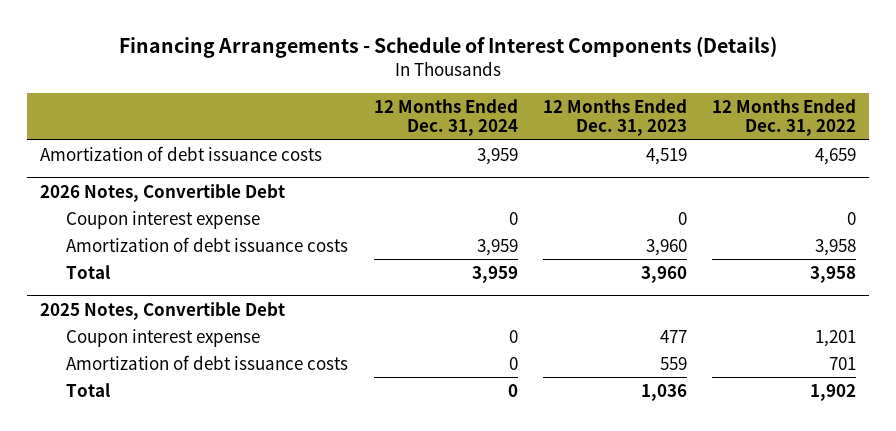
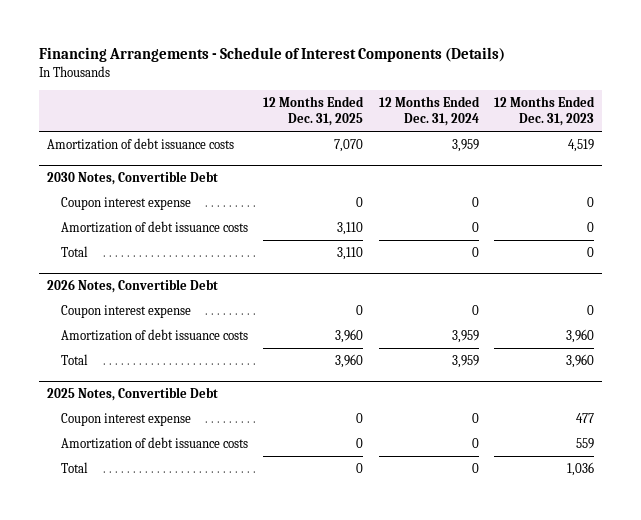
[712,98,857,137] 12 Months Ended Dec. 31, 2022 -> none
none -> [263,96,365,127] 12 Months Ended Dec. 31, 2025
none -> [46,171,218,186] 2030 Notes, Convertible Debt
none -> [61,196,192,210] Coupon interest expense
none -> [61,220,249,233] Amortization of debt issuance costs
none -> [61,245,89,257] Total

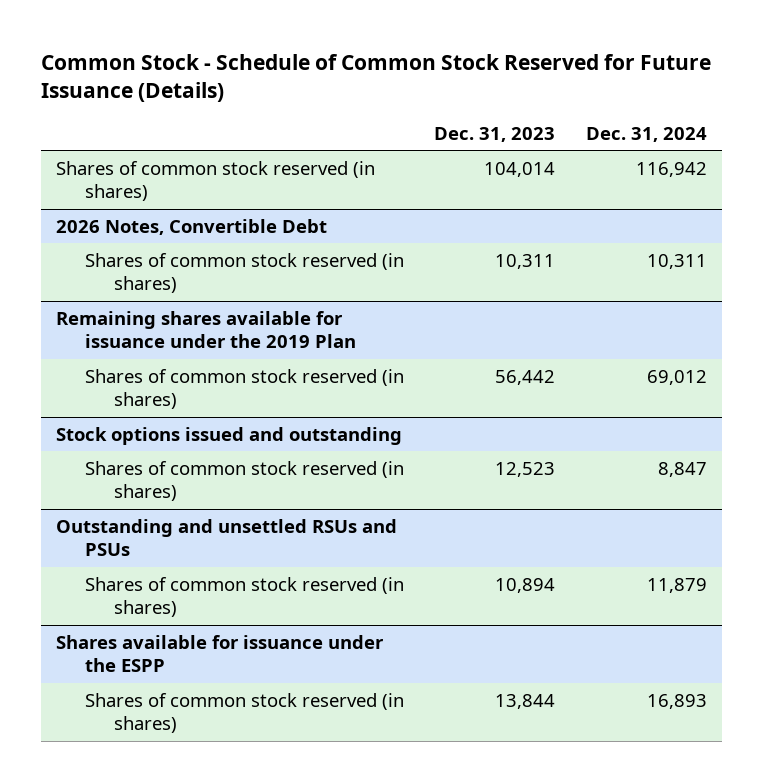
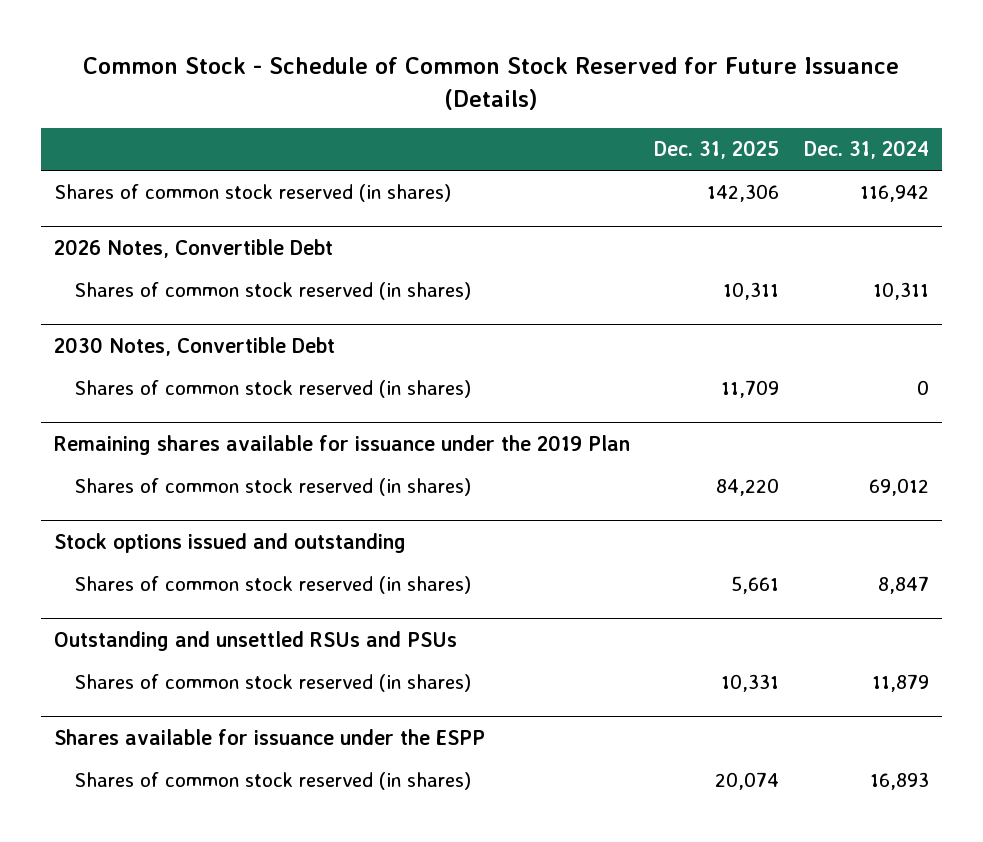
[434,126,556,142] Dec. 31, 2023 -> none
none -> [654,140,780,160] Dec. 31, 2025
none -> [53,336,335,356] 2030 Notes, Convertible Debt
none -> [74,380,472,399] Shares of common stock reserved (in shares)

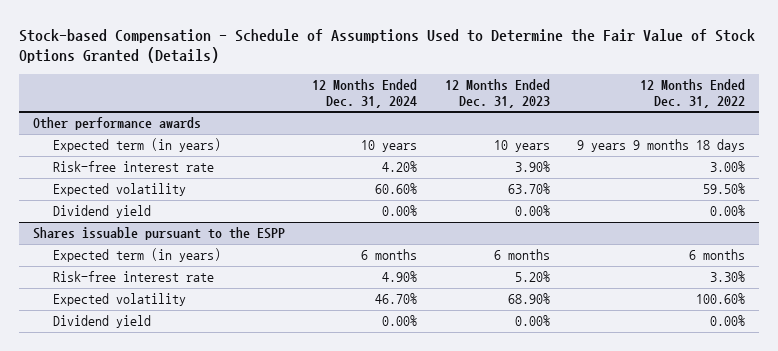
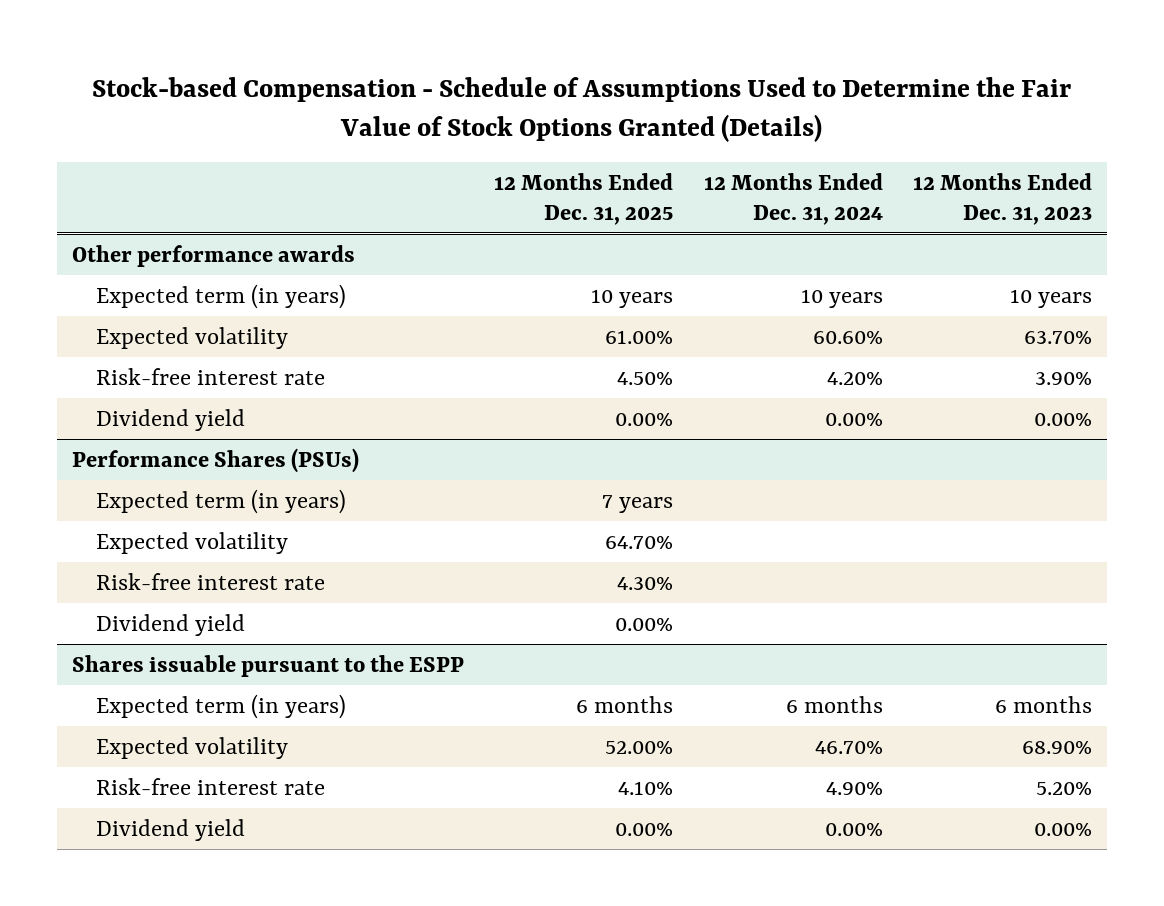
[640,78,746,108] 12 Months Ended Dec. 31, 2022 -> none
none -> [494,172,674,225] 12 Months Ended Dec. 31, 2025
[53,161,215,173] Risk-free interest rate -> [96,367,326,385] Risk-free interest rate
none -> [71,447,359,473] Performance Shares (PSUs)
none -> [96,488,347,514] Expected term (in years)
none -> [96,531,289,554] Expected volatility
none -> [96,572,326,590] Risk-free interest rate
none -> [96,613,246,636] Dividend yield
[53,271,215,283] Risk-free interest rate -> [96,777,326,795] Risk-free interest rate

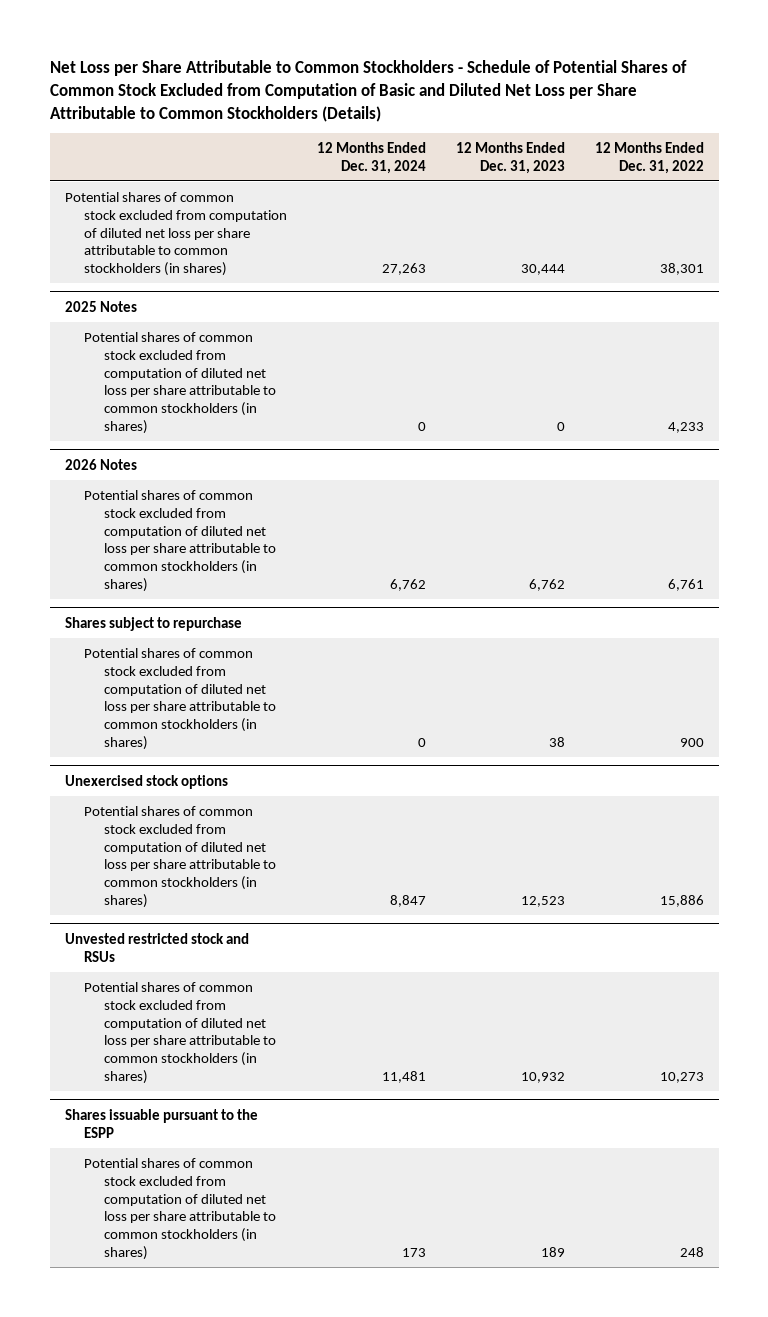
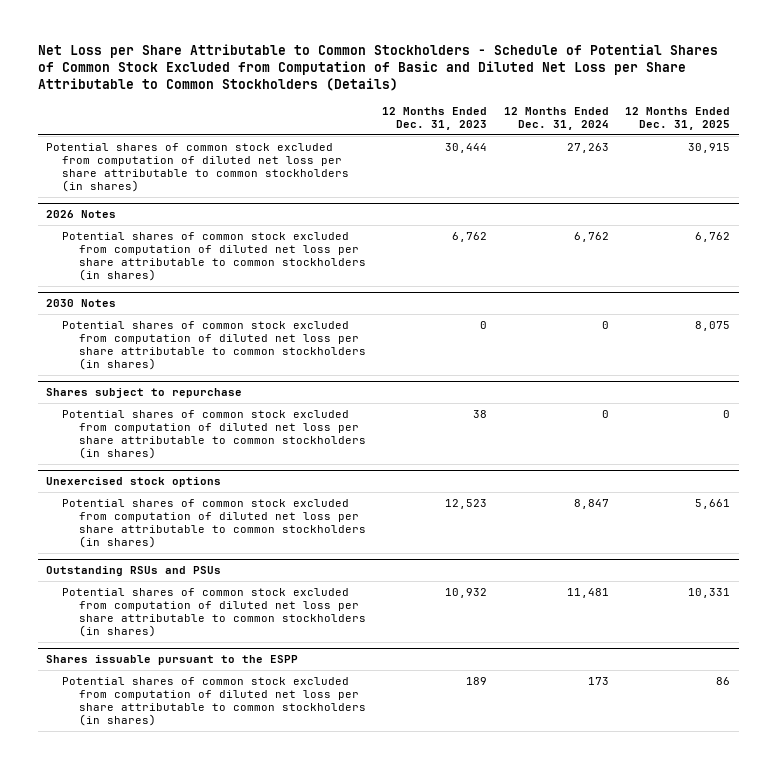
[594,141,704,174] 12 Months Ended Dec. 31, 2022 -> none
none -> [625,107,731,131] 12 Months Ended Dec. 31, 2025
[64,300,137,312] 2025 Notes -> none
[84,331,276,435] Potential shares of common stock excluded from computation of diluted net loss per share attributable to common stockholders (in shares) -> none
none -> [46,299,117,308] 2030 Notes
none -> [62,320,366,370] Potential shares of common stock excluded from computation of diluted net loss per share attributable to common stockholders (in shares)
[64,932,249,962] Unvested restricted stock and RSUs -> none
none -> [46,566,222,577] Outstanding RSUs and PSUs

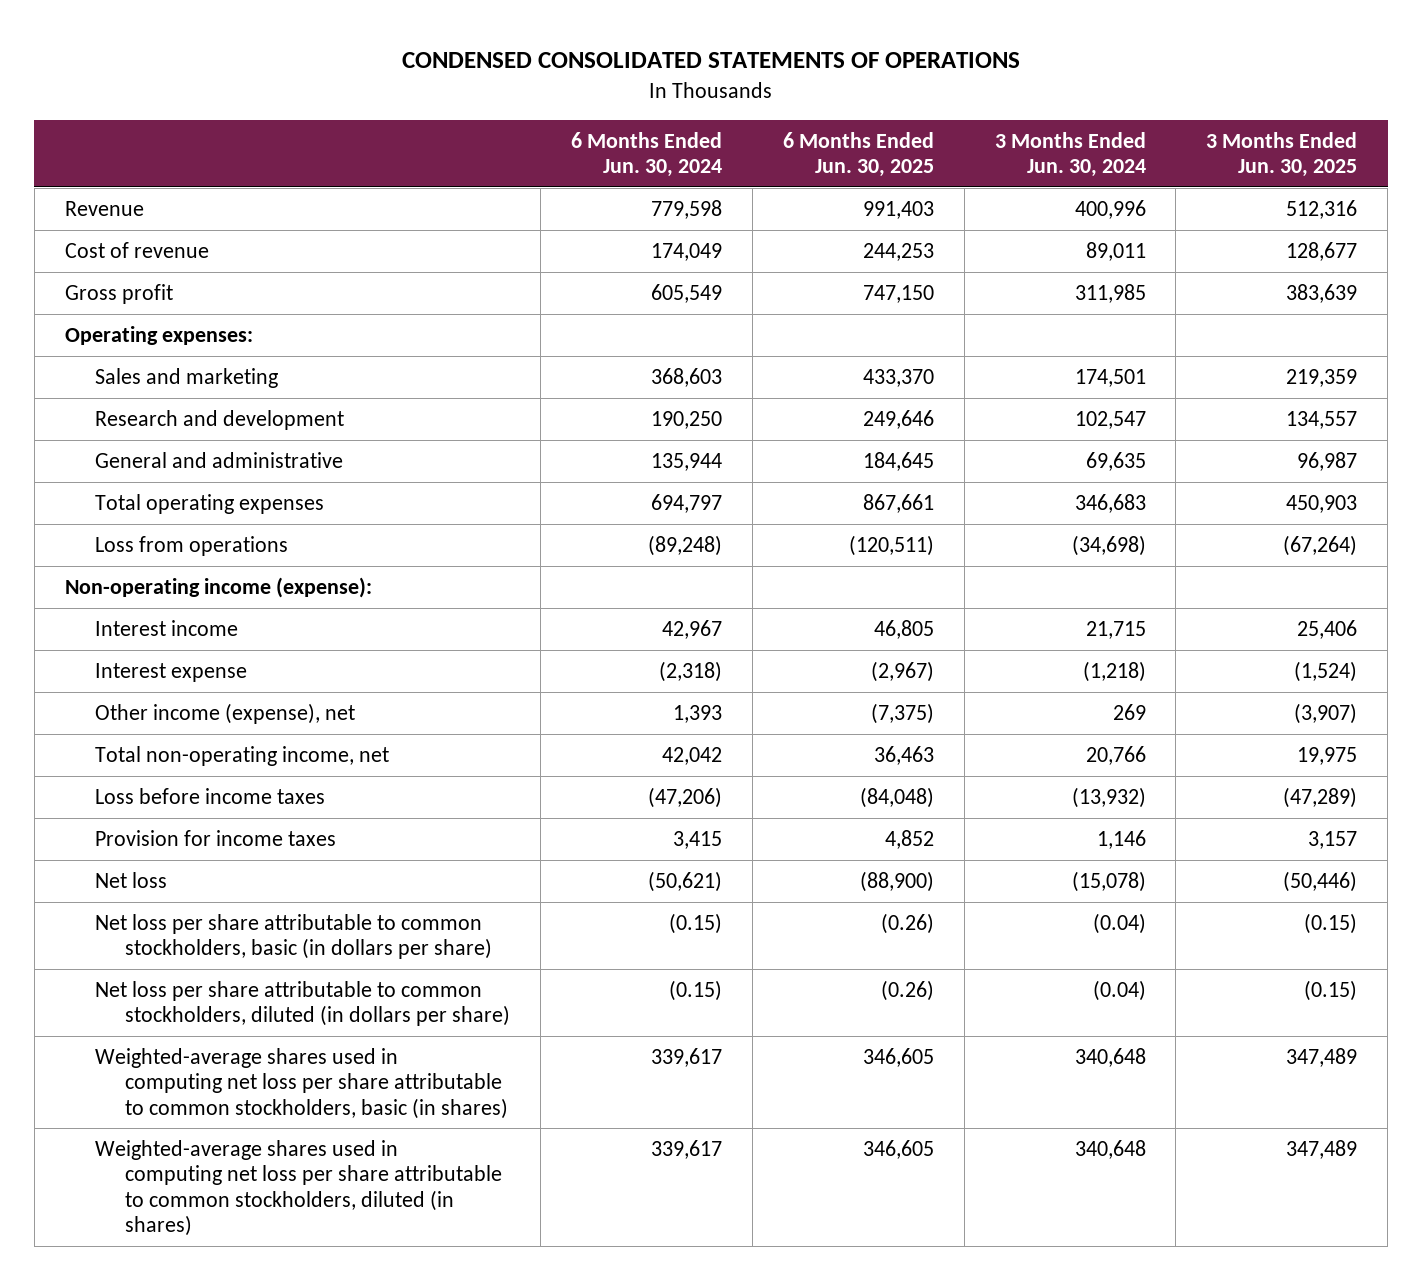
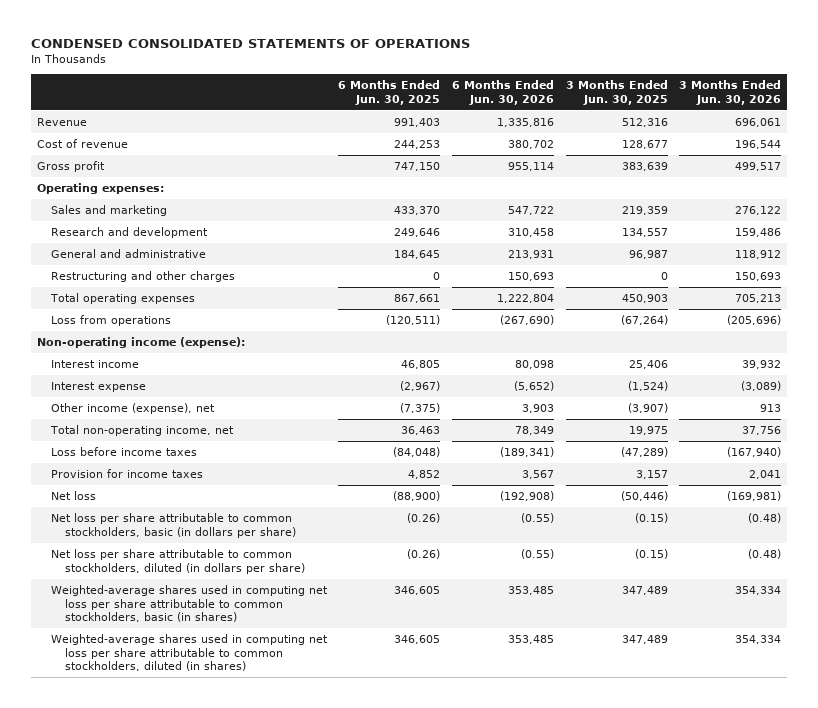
[570,131,722,178] 6 Months Ended Jun. 30, 2024 -> none
[994,131,1146,178] 3 Months Ended Jun. 30, 2024 -> none
none -> [452,80,555,105] 6 Months Ended Jun. 30, 2026
none -> [679,80,782,105] 3 Months Ended Jun. 30, 2026
none -> [50,271,235,283] Restructuring and other charges

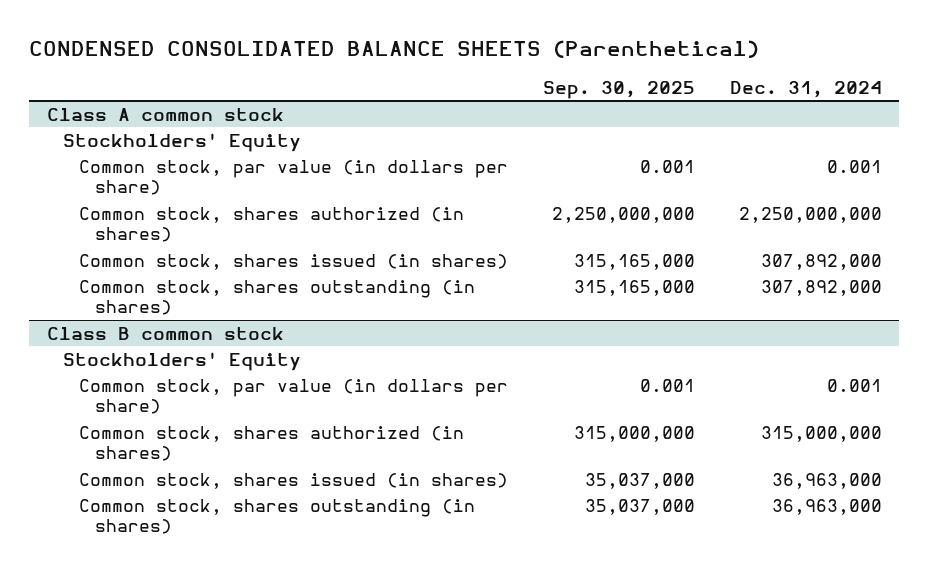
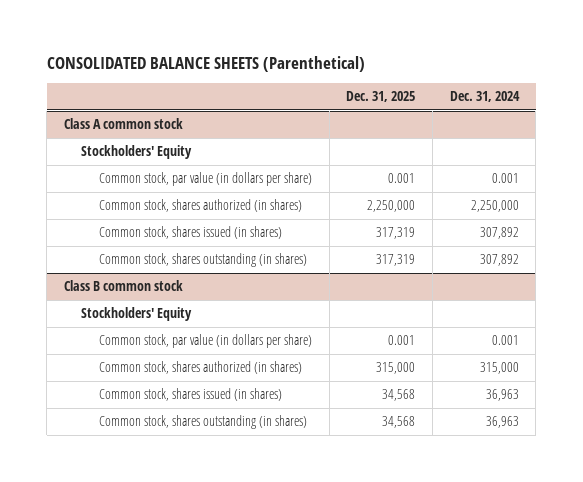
[29,40,760,59] CONDENSED CONSOLIDATED BALANCE SHEETS (Parenthetical) -> [46,55,365,72] CONSOLIDATED BALANCE SHEETS (Parenthetical)
[542,80,695,99] Sep. 30, 2025 -> none
none -> [346,91,416,103] Dec. 31, 2025
[738,206,882,223] 2,250,000,000 -> [470,200,519,213] 2,250,000
[760,253,882,270] 307,892,000 -> [479,227,519,240] 307,892
[760,279,882,296] 307,892,000 -> [479,254,519,267] 307,892
[760,425,882,442] 315,000,000 -> [479,362,519,375] 315,000
[771,472,882,489] 36,963,000 -> [485,389,519,402] 36,963
[771,498,882,515] 36,963,000 -> [485,416,519,429] 36,963

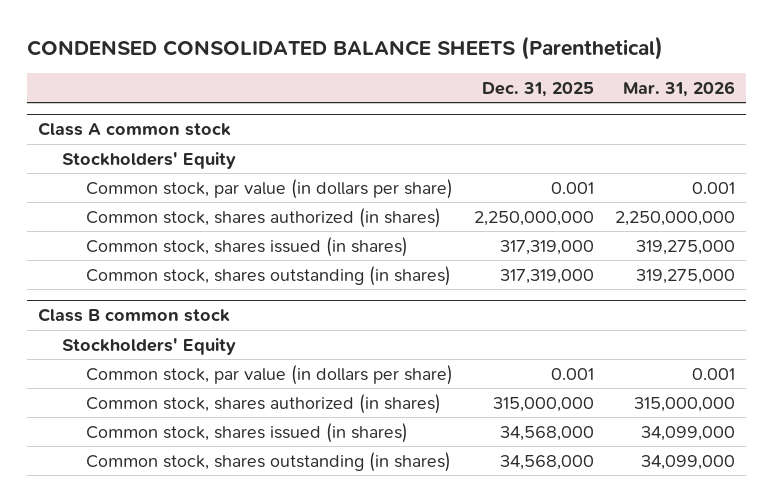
[46,55,365,72] CONSOLIDATED BALANCE SHEETS (Parenthetical) -> [27,36,664,61] CONDENSED CONSOLIDATED BALANCE SHEETS (Parenthetical)
[449,91,520,103] Dec. 31, 2024 -> none
none -> [623,80,736,97] Mar. 31, 2026
[367,200,416,213] 2,250,000 -> [474,210,595,226] 2,250,000,000
[376,227,416,240] 317,319 -> [500,239,595,255] 317,319,000
[376,254,416,267] 317,319 -> [500,268,595,284] 317,319,000
[376,362,416,375] 315,000 -> [493,396,595,412] 315,000,000
[382,389,416,402] 34,568 -> [500,425,595,441] 34,568,000
[382,416,416,429] 34,568 -> [500,454,595,470] 34,568,000

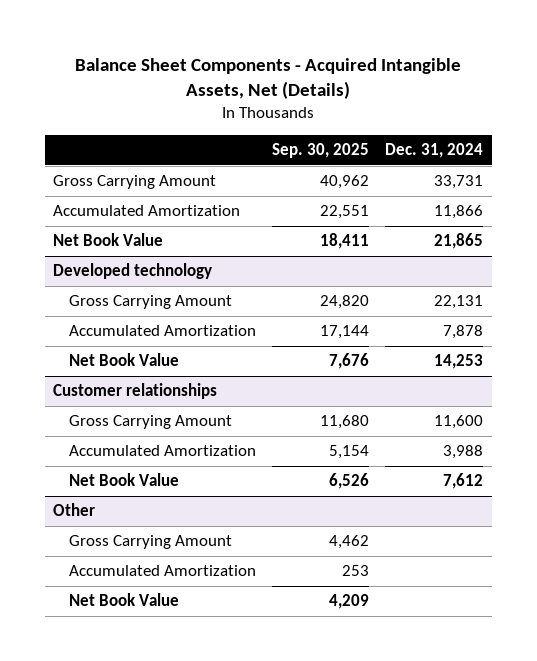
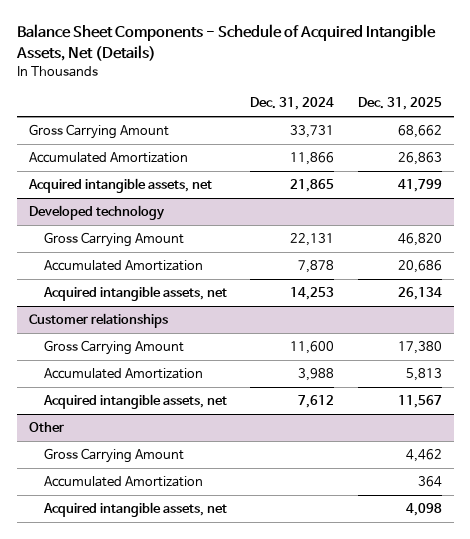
[75,57,462,100] Balance Sheet Components - Acquired Intangible Assets, Net (Details) -> [15,24,436,61] Balance Sheet Components - Schedule of Acquired Intangible Assets, Net (Details)
[271,142,369,158] Sep. 30, 2025 -> none
none -> [357,97,442,111] Dec. 31, 2025
[53,233,164,247] Net Book Value -> [27,178,212,194] Acquired intangible assets, net
[68,353,179,367] Net Book Value -> [42,286,227,302] Acquired intangible assets, net
[68,473,179,487] Net Book Value -> [42,394,227,410] Acquired intangible assets, net
[68,593,179,607] Net Book Value -> [42,502,227,518] Acquired intangible assets, net

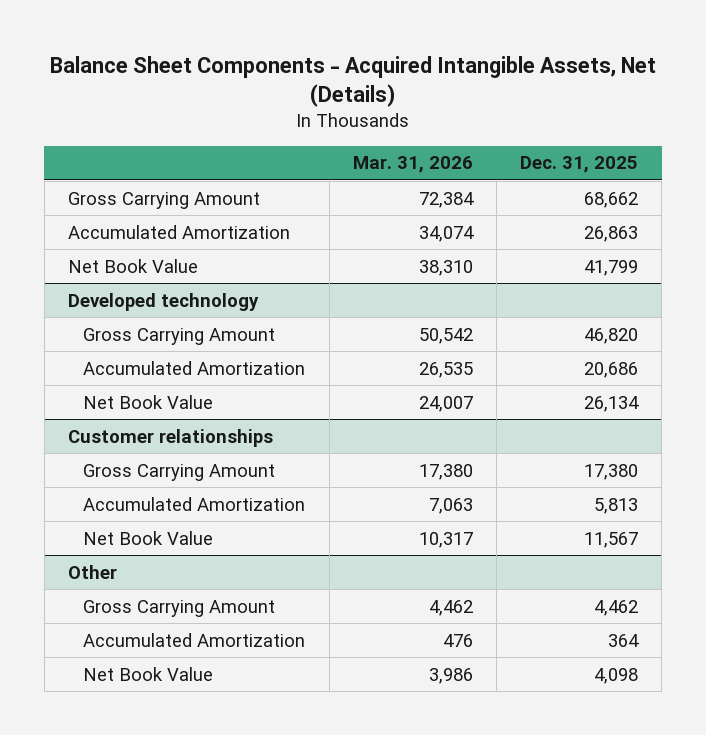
[15,24,436,61] Balance Sheet Components - Schedule of Acquired Intangible Assets, Net (Details) -> [50,56,657,108] Balance Sheet Components - Acquired Intangible Assets, Net (Details)
[250,97,335,111] Dec. 31, 2024 -> none
none -> [352,156,473,174] Mar. 31, 2026
[27,178,212,194] Acquired intangible assets, net -> [68,258,199,273] Net Book Value
[42,286,227,302] Acquired intangible assets, net -> [83,394,214,409] Net Book Value
[42,394,227,410] Acquired intangible assets, net -> [83,530,214,545] Net Book Value
[42,502,227,518] Acquired intangible assets, net -> [83,666,214,681] Net Book Value

